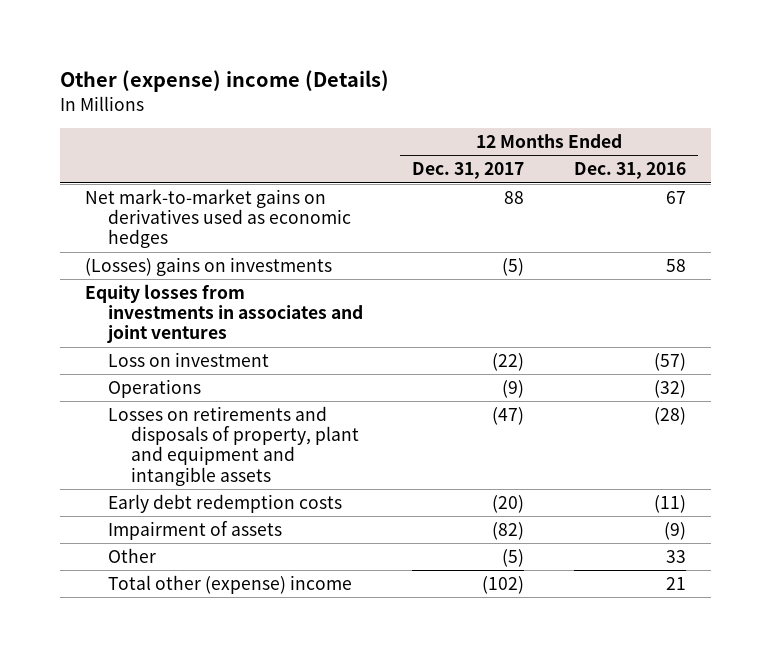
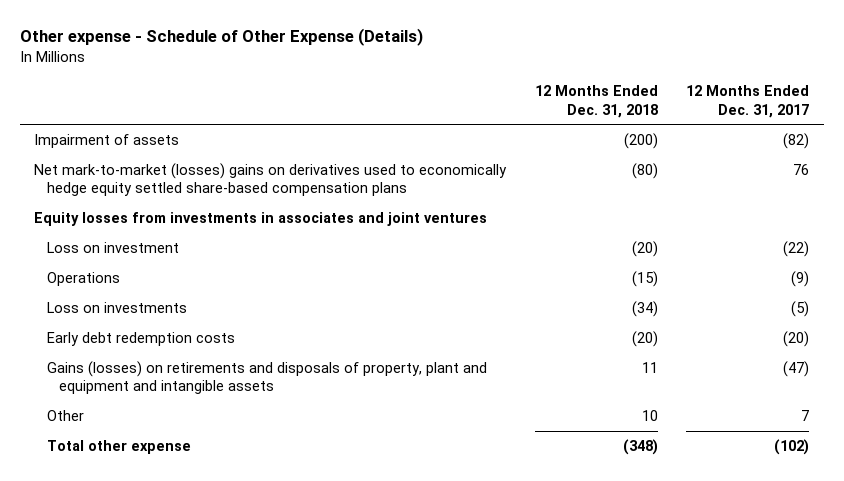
[60,70,390,93] Other (expense) income (Details) -> [20,28,424,47] Other expense - Schedule of Other Expense (Details)
[573,162,686,180] Dec. 31, 2016 -> none
none -> [534,85,658,118] 12 Months Ended Dec. 31, 2018
[85,257,333,277] (Losses) gains on investments -> none
[107,521,282,541] Impairment of assets -> [34,133,180,148] Impairment of assets
[85,189,351,249] Net mark-to-market gains on derivatives used as economic hedges -> [34,162,508,197] Net mark-to-market (losses) gains on derivatives used to economically hedge equity settled share-based compensation plans
[504,191,525,205] 88 -> [793,163,810,175] 76
[107,406,359,486] Losses on retirements and disposals of property, plant and equipment and intangible assets -> none
none -> [46,301,187,313] Loss on investments
none -> [46,360,487,395] Gains (losses) on retirements and disposals of property, plant and equipment and intangible assets
[502,549,525,568] (5) -> [801,409,810,421] 7
[107,575,352,595] Total other (expense) income -> [46,439,191,454] Total other expense

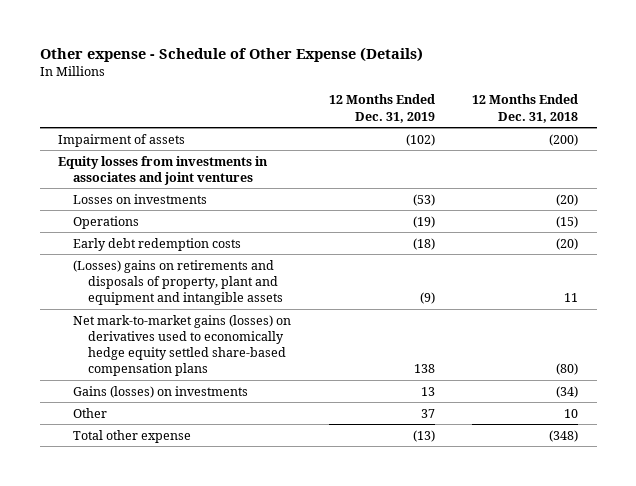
[686,85,810,118] 12 Months Ended Dec. 31, 2017 -> none
none -> [328,94,435,123] 12 Months Ended Dec. 31, 2019
[34,162,508,197] Net mark-to-market (losses) gains on derivatives used to economically hedge equity settled share-based compensation plans -> none
[46,241,179,253] Loss on investment -> [73,193,208,204] Losses on investments
[46,301,187,313] Loss on investments -> none
[46,360,487,395] Gains (losses) on retirements and disposals of property, plant and equipment and intangible assets -> [73,259,284,305] (Losses) gains on retirements and disposals of property, plant and equipment and intangible assets
none -> [73,314,292,377] Net mark-to-market gains (losses) on derivatives used to economically hedge equity settled share-based compensation plans
none -> [73,385,249,398] Gains (losses) on investments

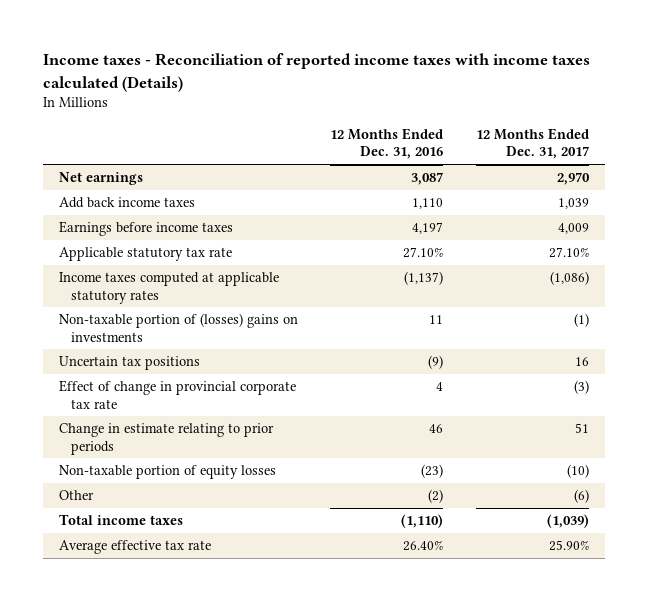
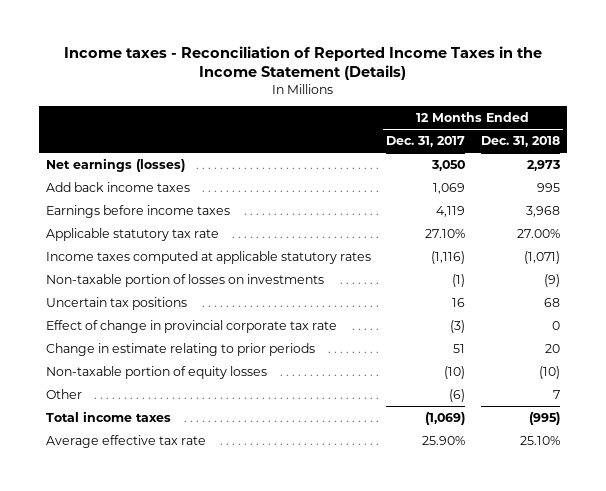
[42,53,590,92] Income taxes - Reconciliation of reported income taxes with income taxes calculated (Details) -> [63,46,542,81] Income taxes - Reconciliation of Reported Income Taxes in the Income Statement (Details)
[330,127,444,160] 12 Months Ended Dec. 31, 2016 -> none
none -> [480,136,560,148] Dec. 31, 2018
[58,172,143,186] Net earnings -> [46,157,186,172] Net earnings (losses)
[556,172,590,186] 2,970 -> [431,159,466,171] 3,050
[557,198,589,210] 1,039 -> [433,182,466,194] 1,069
[557,223,589,235] 4,009 -> [436,205,466,217] 4,119
[549,271,589,286] (1,086) -> [431,250,466,264] (1,116)
[58,313,298,342] Non-taxable portion of (losses) gains on investments -> [46,273,325,287] Non-taxable portion of losses on investments
[546,514,589,529] (1,039) -> [425,411,466,425] (1,069)

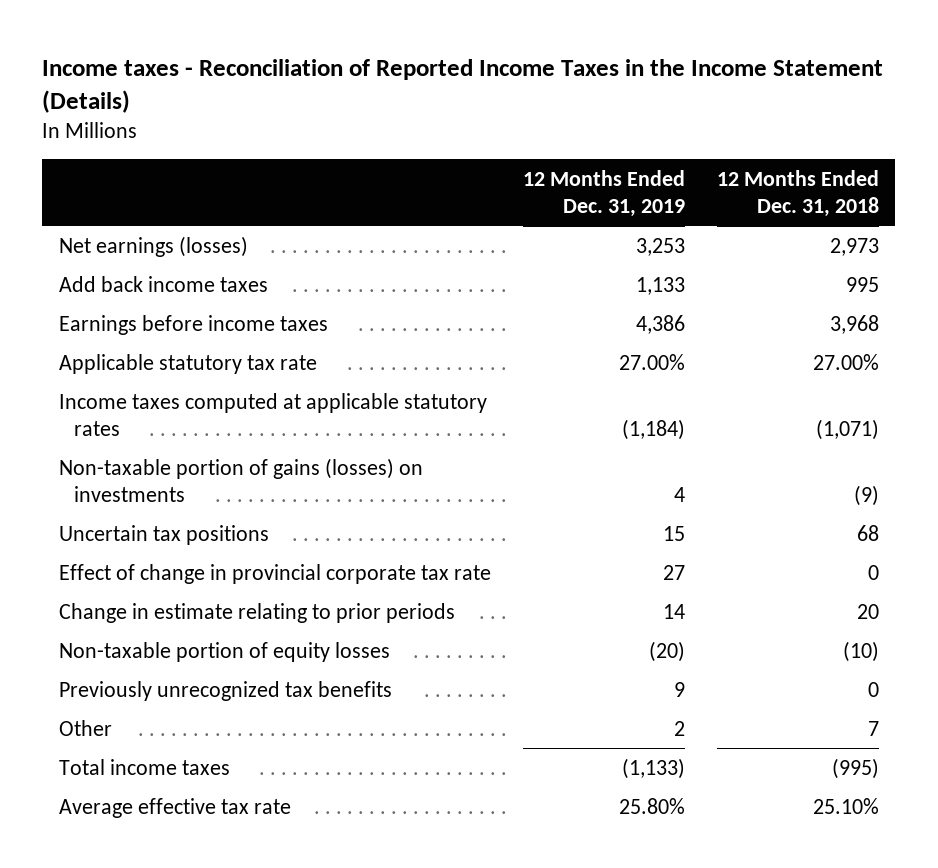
[386,136,466,148] Dec. 31, 2017 -> none
none -> [522,169,685,217] 12 Months Ended Dec. 31, 2019
[46,273,325,287] Non-taxable portion of losses on investments -> [58,457,423,502] Non-taxable portion of gains (losses) on investments
none -> [58,680,392,701] Previously unrecognized tax benefits

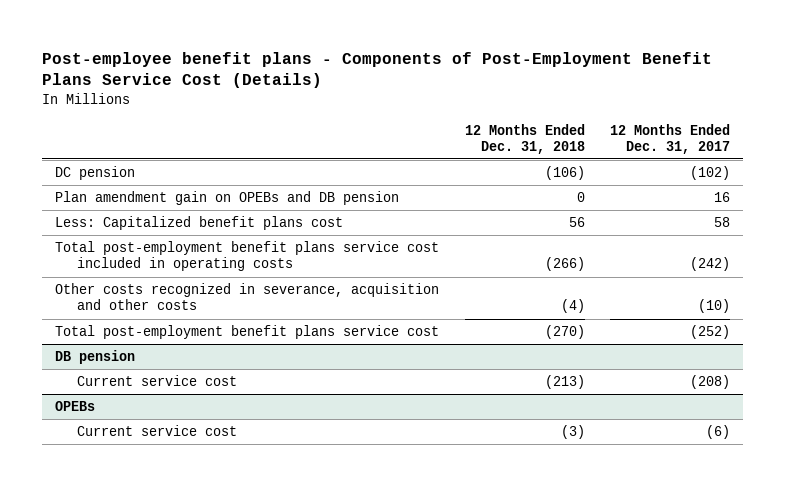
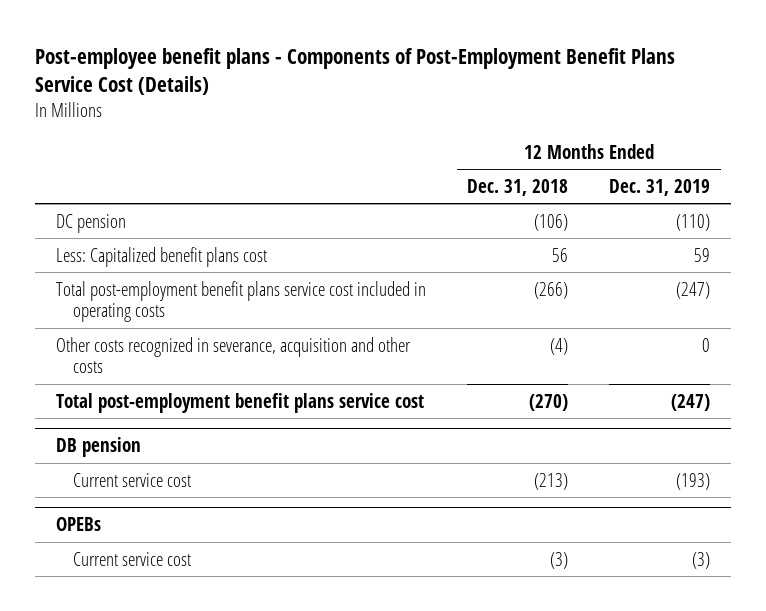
[610,123,731,154] 12 Months Ended Dec. 31, 2017 -> none
none -> [609,178,711,196] Dec. 31, 2019
[55,191,400,206] Plan amendment gain on OPEBs and DB pension -> none

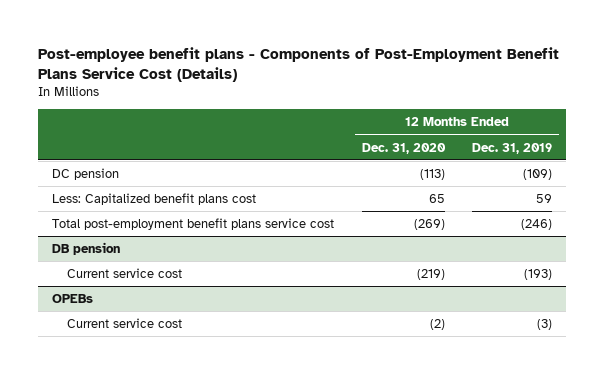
[467,178,569,196] Dec. 31, 2018 -> none
none -> [361,142,446,154] Dec. 31, 2020
[676,213,711,231] (110) -> [523,169,553,181] (109)
[55,280,426,322] Total post-employment benefit plans service cost included in operating costs -> none
[55,336,411,373] Other costs recognized in severance, acquisition and other costs -> none
[671,393,711,411] (247) -> [521,219,553,231] (246)

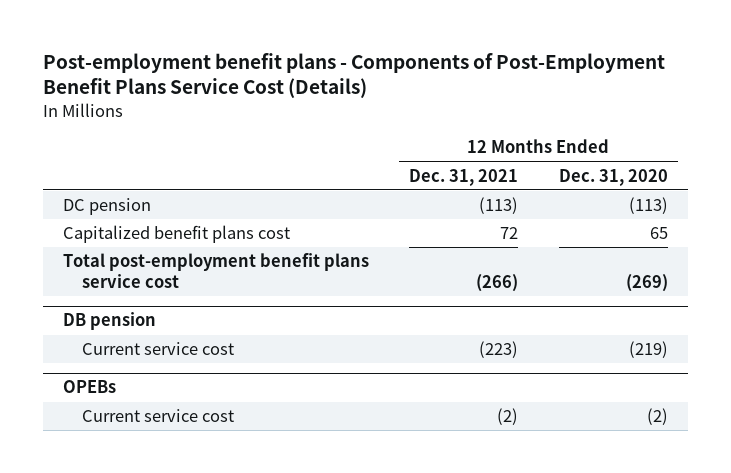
[38,46,560,82] Post-employee benefit plans - Components of Post-Employment Benefit Plans Service Cost (Details) -> [42,52,665,99] Post-employment benefit plans - Components of Post-Employment Benefit Plans Service Cost (Details)
[472,142,553,154] Dec. 31, 2019 -> none
none -> [409,168,519,186] Dec. 31, 2021
[52,193,257,206] Less: Capitalized benefit plans cost -> [63,225,291,244] Capitalized benefit plans cost

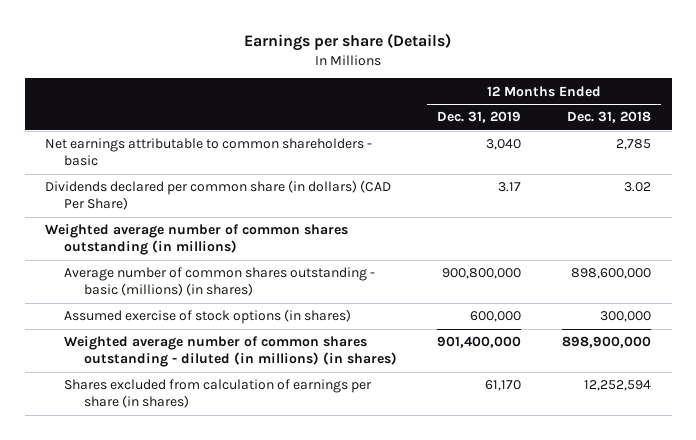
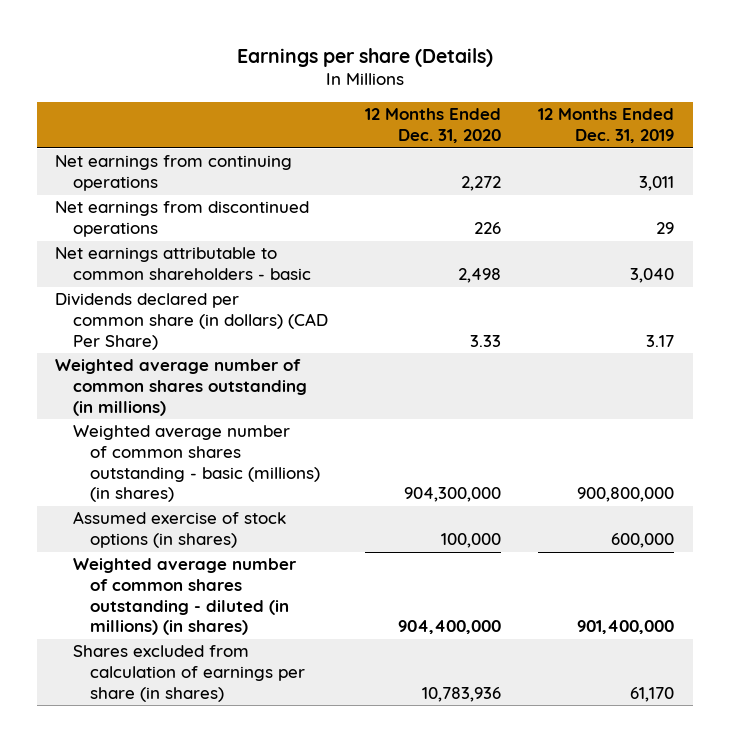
[567,111,652,124] Dec. 31, 2018 -> none
none -> [365,108,502,144] 12 Months Ended Dec. 31, 2020
none -> [55,155,293,192] Net earnings from continuing operations
none -> [55,201,310,238] Net earnings from discontinued operations
[64,267,376,297] Average number of common shares outstanding - basic (millions) (in shares) -> [72,425,321,503] Weighted average number of common shares outstanding - basic (millions) (in shares)

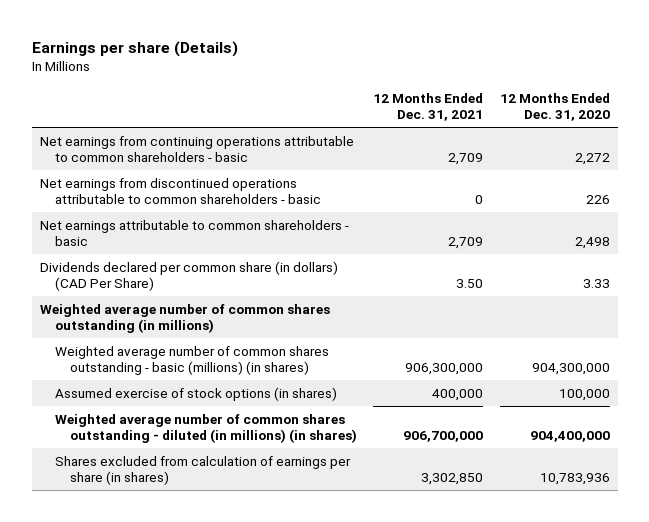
[538,108,675,144] 12 Months Ended Dec. 31, 2019 -> none
none -> [373,92,484,122] 12 Months Ended Dec. 31, 2021
[55,155,293,192] Net earnings from continuing operations -> [39,136,354,163] Net earnings from continuing operations attributable to common shareholders - basic
[55,201,310,238] Net earnings from discontinued operations -> [39,178,321,205] Net earnings from discontinued operations attributable to common shareholders - basic

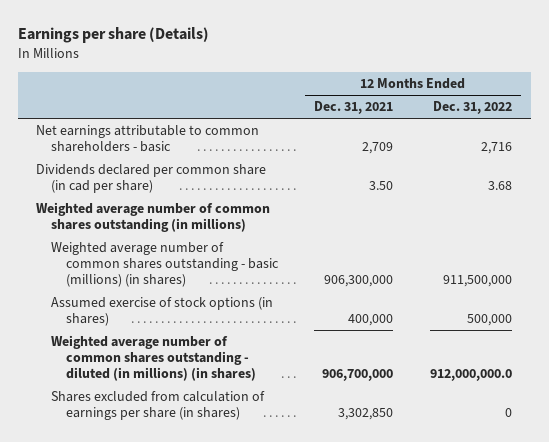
[499,92,610,122] 12 Months Ended Dec. 31, 2020 -> none
none -> [433,101,513,115] Dec. 31, 2022
[39,136,354,163] Net earnings from continuing operations attributable to common shareholders - basic -> none
[39,178,321,205] Net earnings from discontinued operations attributable to common shareholders - basic -> none
[39,261,338,292] Dividends declared per common share (in dollars) (CAD Per Share) -> [36,164,267,194] Dividends declared per common share (in cad per share)

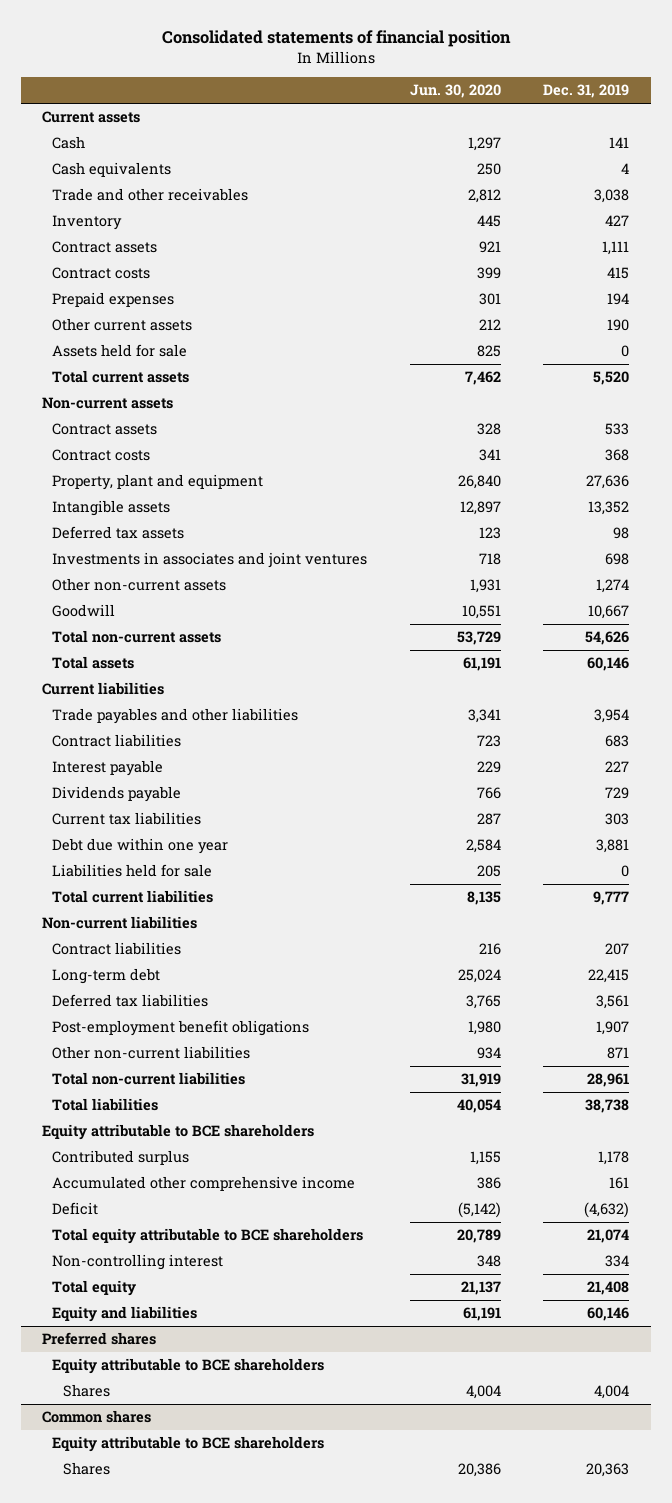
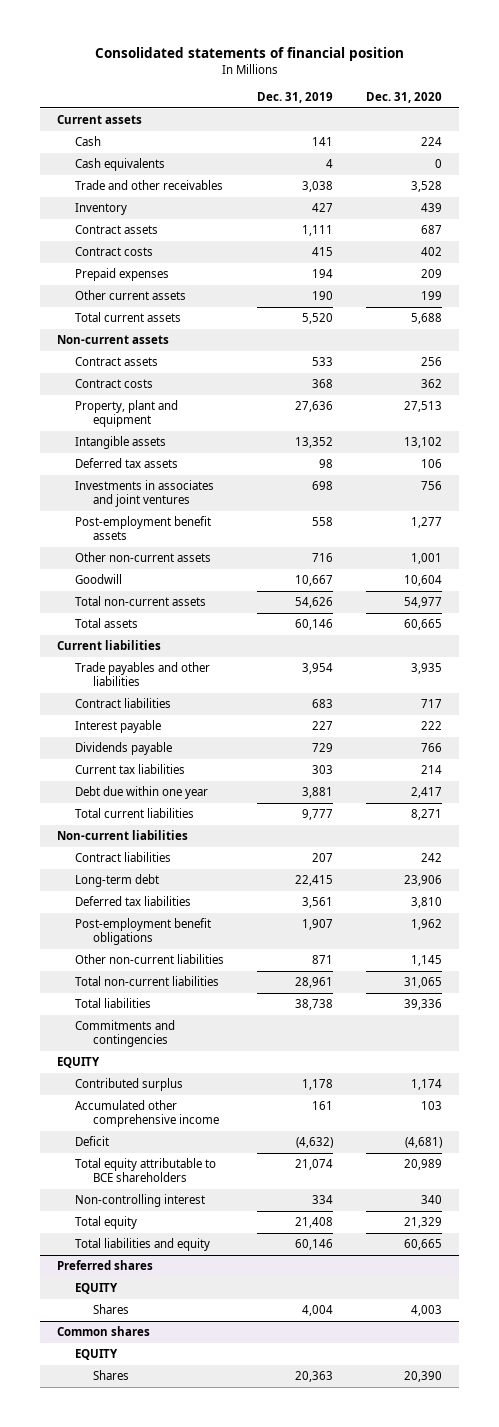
[409,84,501,99] Jun. 30, 2020 -> none
none -> [366,91,443,103] Dec. 31, 2020
[52,344,188,358] Assets held for sale -> none
none -> [75,516,212,541] Post-employment benefit assets
[596,579,630,594] 1,274 -> [312,553,334,563] 716
[52,864,213,878] Liabilities held for sale -> none
[42,1124,315,1141] Equity attributable to BCE shareholders -> none
none -> [75,1020,176,1048] Commitments and contingencies
none -> [56,1057,100,1069] EQUITY
[52,1306,198,1323] Equity and liabilities -> [75,1238,211,1252] Total liabilities and equity
[52,1358,325,1375] Equity attributable to BCE shareholders -> none
none -> [75,1283,119,1295] EQUITY
[52,1436,325,1453] Equity attributable to BCE shareholders -> none
none -> [75,1349,119,1361] EQUITY

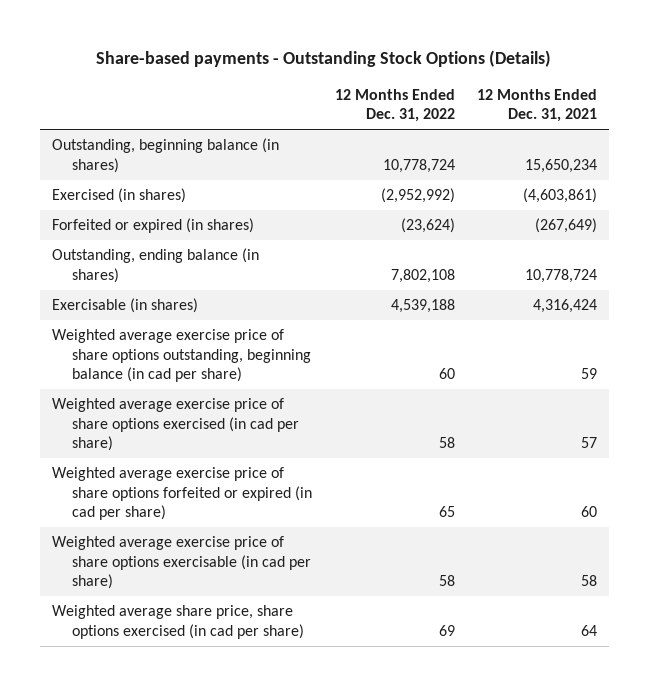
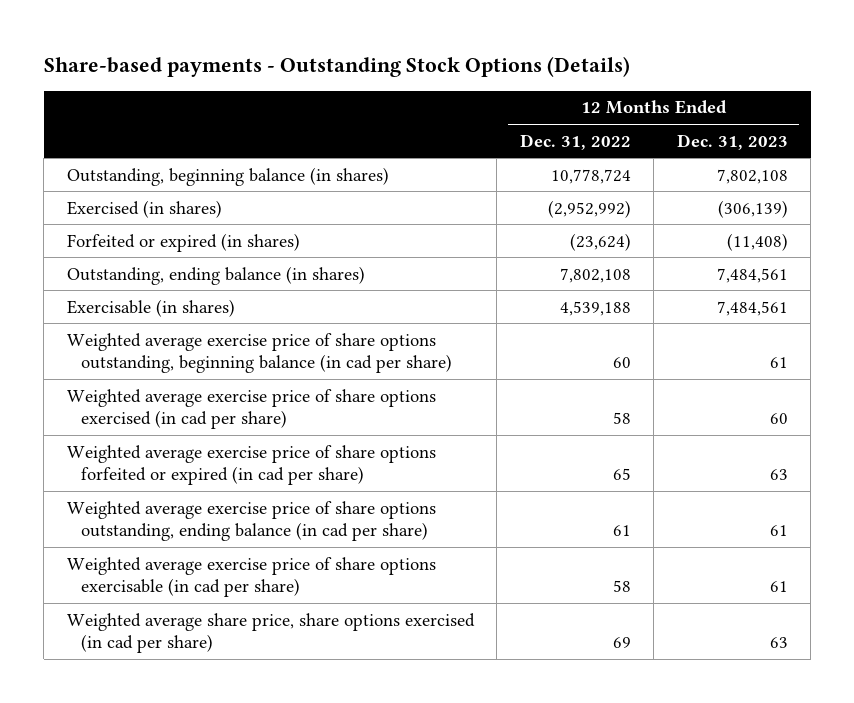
[477,88,598,123] 12 Months Ended Dec. 31, 2021 -> none
none -> [676,133,788,150] Dec. 31, 2023
none -> [66,500,436,542] Weighted average exercise price of share options outstanding, ending balance (in cad per share)

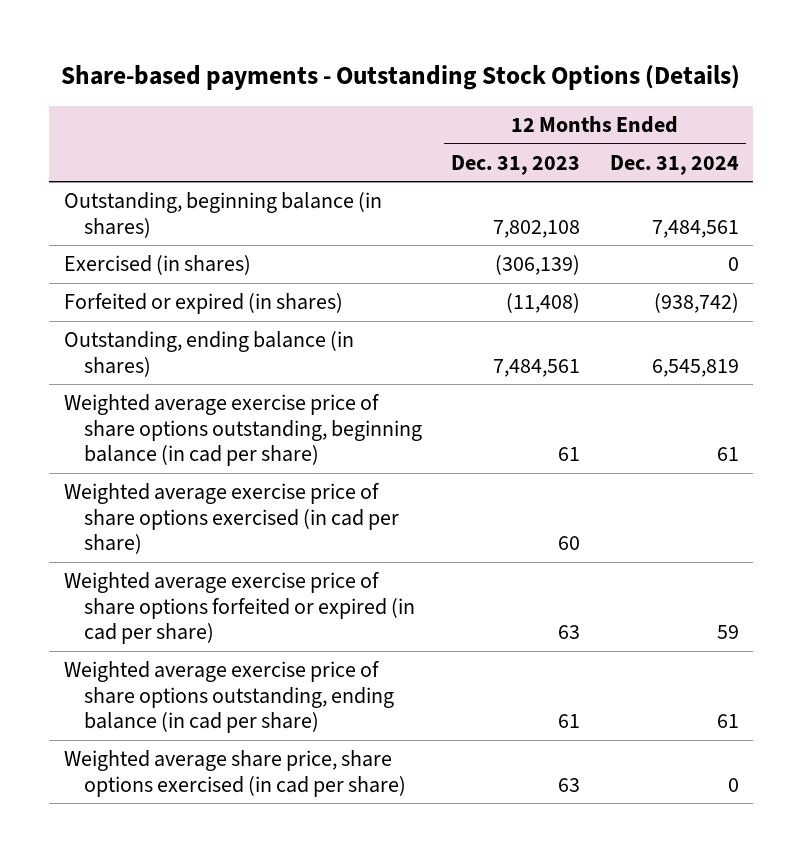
[519,133,631,150] Dec. 31, 2022 -> none
none -> [609,154,739,175] Dec. 31, 2024
[66,298,235,317] Exercisable (in shares) -> none
[66,556,436,598] Weighted average exercise price of share options exercisable (in cad per share) -> none

